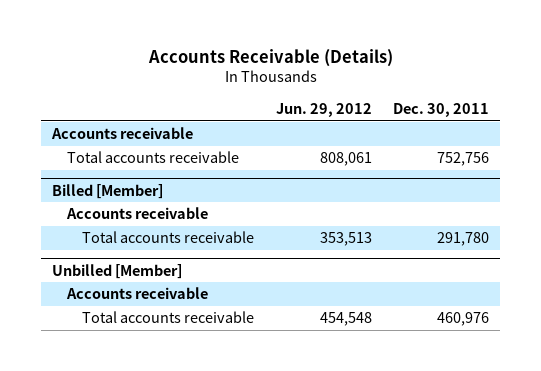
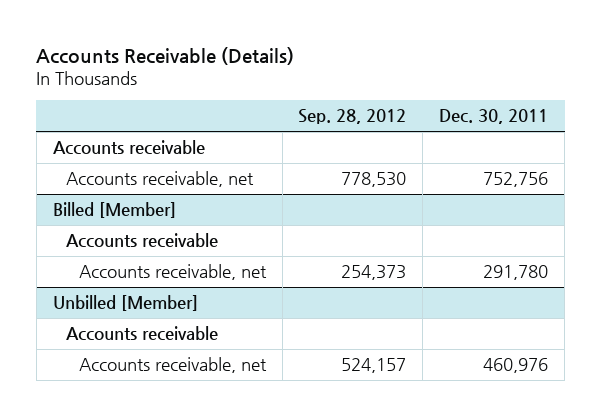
[275,102,372,117] Jun. 29, 2012 -> none
none -> [298,109,407,125] Sep. 28, 2012
[66,151,239,164] Total accounts receivable -> [65,171,254,188] Accounts receivable, net
[82,231,255,244] Total accounts receivable -> [78,264,267,281] Accounts receivable, net
[82,311,255,324] Total accounts receivable -> [78,357,267,374] Accounts receivable, net

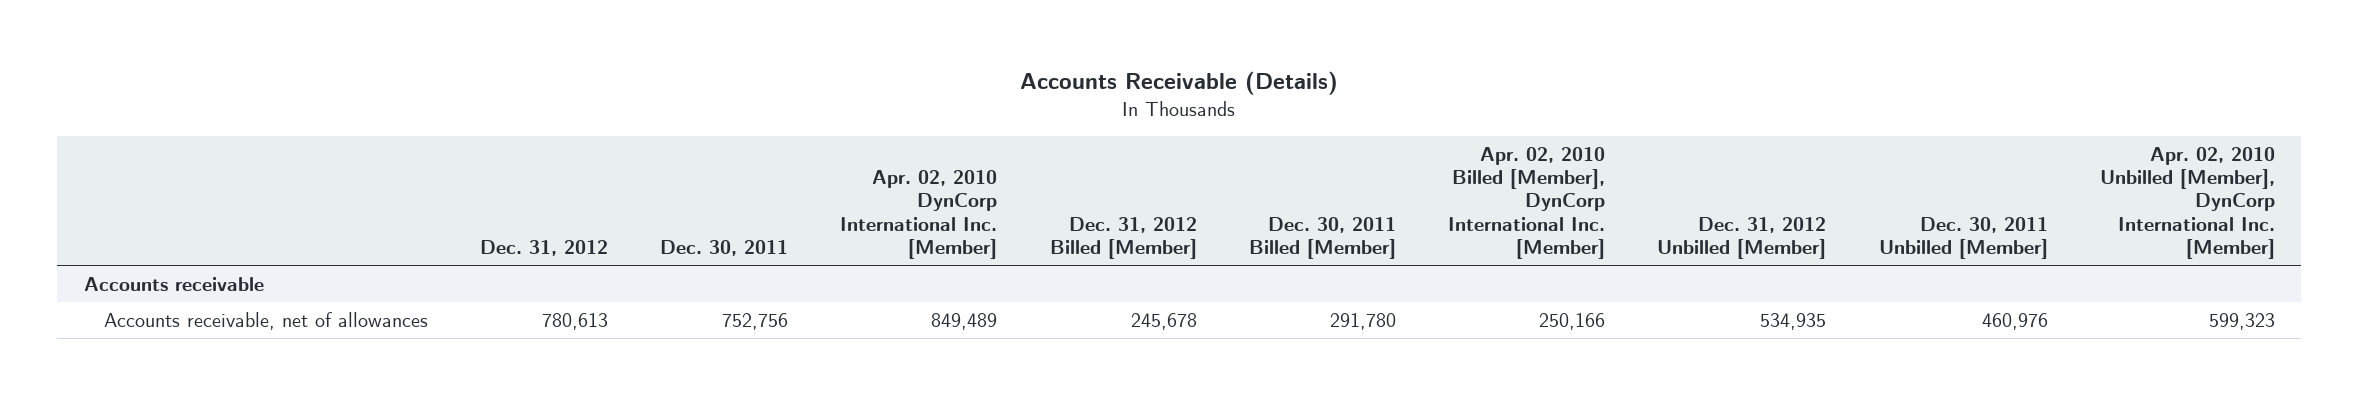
[298,109,407,125] Sep. 28, 2012 -> none
none -> [479,240,608,257] Dec. 31, 2012
none -> [840,170,998,260] Apr. 02, 2010 DynCorp International Inc. [Member]
none -> [1049,216,1197,260] Dec. 31, 2012 Billed [Member]
none -> [1248,216,1396,260] Dec. 30, 2011 Billed [Member]
none -> [1448,146,1606,260] Apr. 02, 2010 Billed [Member], DynCorp International Inc. [Member]
none -> [1657,216,1827,260] Dec. 31, 2012 Unbilled [Member]
none -> [1878,216,2048,260] Dec. 30, 2011 Unbilled [Member]
none -> [2099,146,2275,260] Apr. 02, 2010 Unbilled [Member], DynCorp International Inc. [Member]
[52,202,176,219] Billed [Member] -> none
[65,233,218,249] Accounts receivable -> none
[78,264,267,281] Accounts receivable, net -> none
[52,295,198,312] Unbilled [Member] -> none
[65,326,218,342] Accounts receivable -> none
[78,357,267,374] Accounts receivable, net -> none
[65,171,254,188] Accounts receivable, net -> [103,312,428,331] Accounts receivable, net of allowances

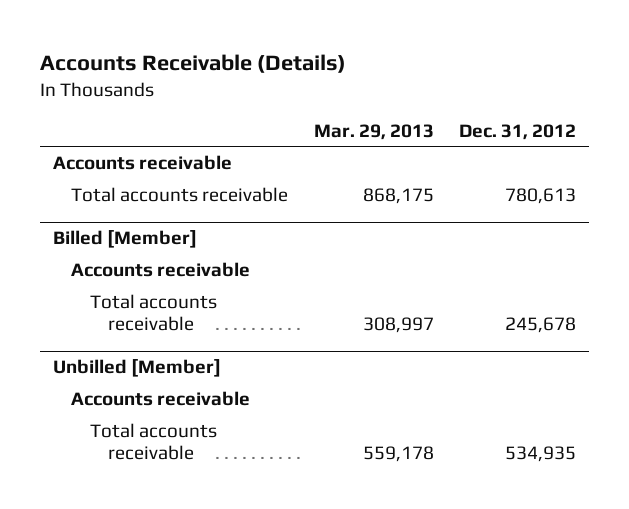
[660,240,789,257] Dec. 30, 2011 -> none
[840,170,998,260] Apr. 02, 2010 DynCorp International Inc. [Member] -> none
[1049,216,1197,260] Dec. 31, 2012 Billed [Member] -> none
[1248,216,1396,260] Dec. 30, 2011 Billed [Member] -> none
[1448,146,1606,260] Apr. 02, 2010 Billed [Member], DynCorp International Inc. [Member] -> none
[1657,216,1827,260] Dec. 31, 2012 Unbilled [Member] -> none
[1878,216,2048,260] Dec. 30, 2011 Unbilled [Member] -> none
[2099,146,2275,260] Apr. 02, 2010 Unbilled [Member], DynCorp International Inc. [Member] -> none
none -> [313,123,434,140] Mar. 29, 2013
[103,312,428,331] Accounts receivable, net of allowances -> [71,187,289,203] Total accounts receivable
none -> [53,230,198,249] Billed [Member]
none -> [71,262,251,278] Accounts receivable
none -> [89,294,217,332] Total accounts receivable
none -> [53,359,222,378] Unbilled [Member]
none -> [71,391,251,407] Accounts receivable
none -> [89,423,217,461] Total accounts receivable

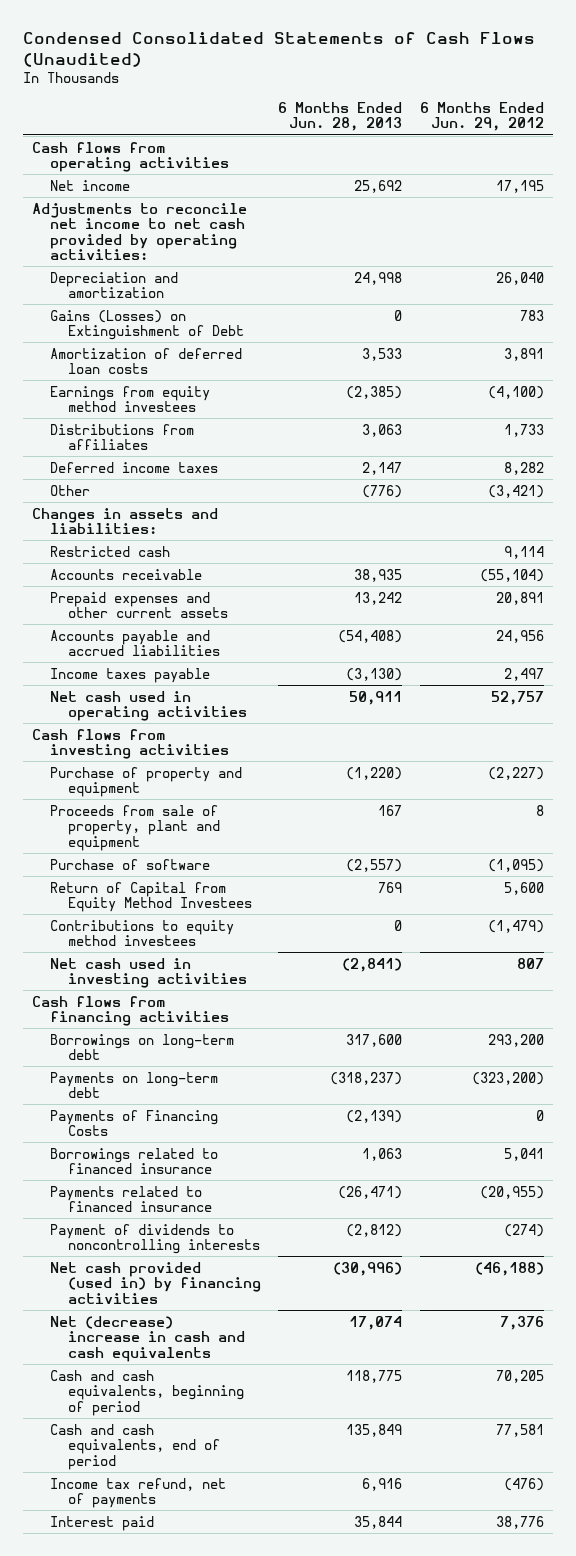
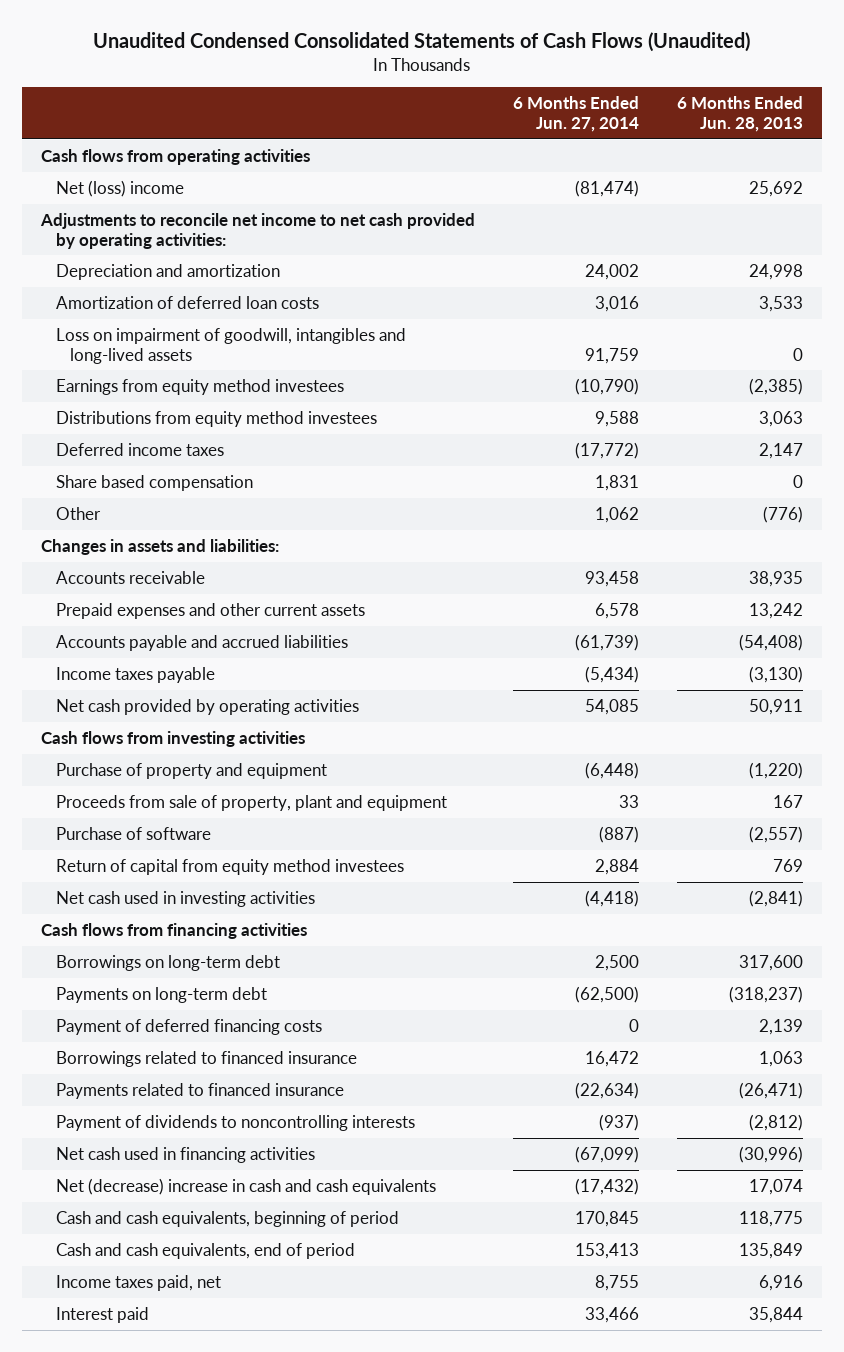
[23,32,536,67] Condensed Consolidated Statements of Cash Flows (Unaudited) -> [93,31,751,52] Unaudited Condensed Consolidated Statements of Cash Flows (Unaudited)
[420,101,545,132] 6 Months Ended Jun. 29, 2012 -> none
none -> [513,96,640,132] 6 Months Ended Jun. 27, 2014
[49,179,130,191] Net income -> [55,179,184,197] Net (loss) income
[49,309,244,341] Gains (Losses) on Extinguishment of Debt -> none
none -> [55,327,406,364] Loss on impairment of goodwill, intangibles and long-lived assets
[49,423,194,451] Distributions from affiliates -> [55,410,377,427] Distributions from equity method investees
none -> [55,474,253,491] Share based compensation
[49,545,170,557] Restricted cash -> none
[49,690,247,722] Net cash used in operating activities -> [55,698,359,715] Net cash provided by operating activities
[49,919,234,947] Contributions to equity method investees -> none
[49,881,252,913] Return of Capital from Equity Method Investees -> [55,858,404,875] Return of capital from equity method investees
[49,1109,218,1137] Payments of Financing Costs -> [55,1018,322,1035] Payment of deferred financing costs
[346,1109,403,1123] (2,139) -> [759,1018,804,1035] 2,139
[49,1261,261,1304] Net cash provided (used in) by financing activities -> [55,1146,315,1163] Net cash used in financing activities
[49,1477,226,1509] Income tax refund, net of payments -> [55,1274,221,1291] Income taxes paid, net

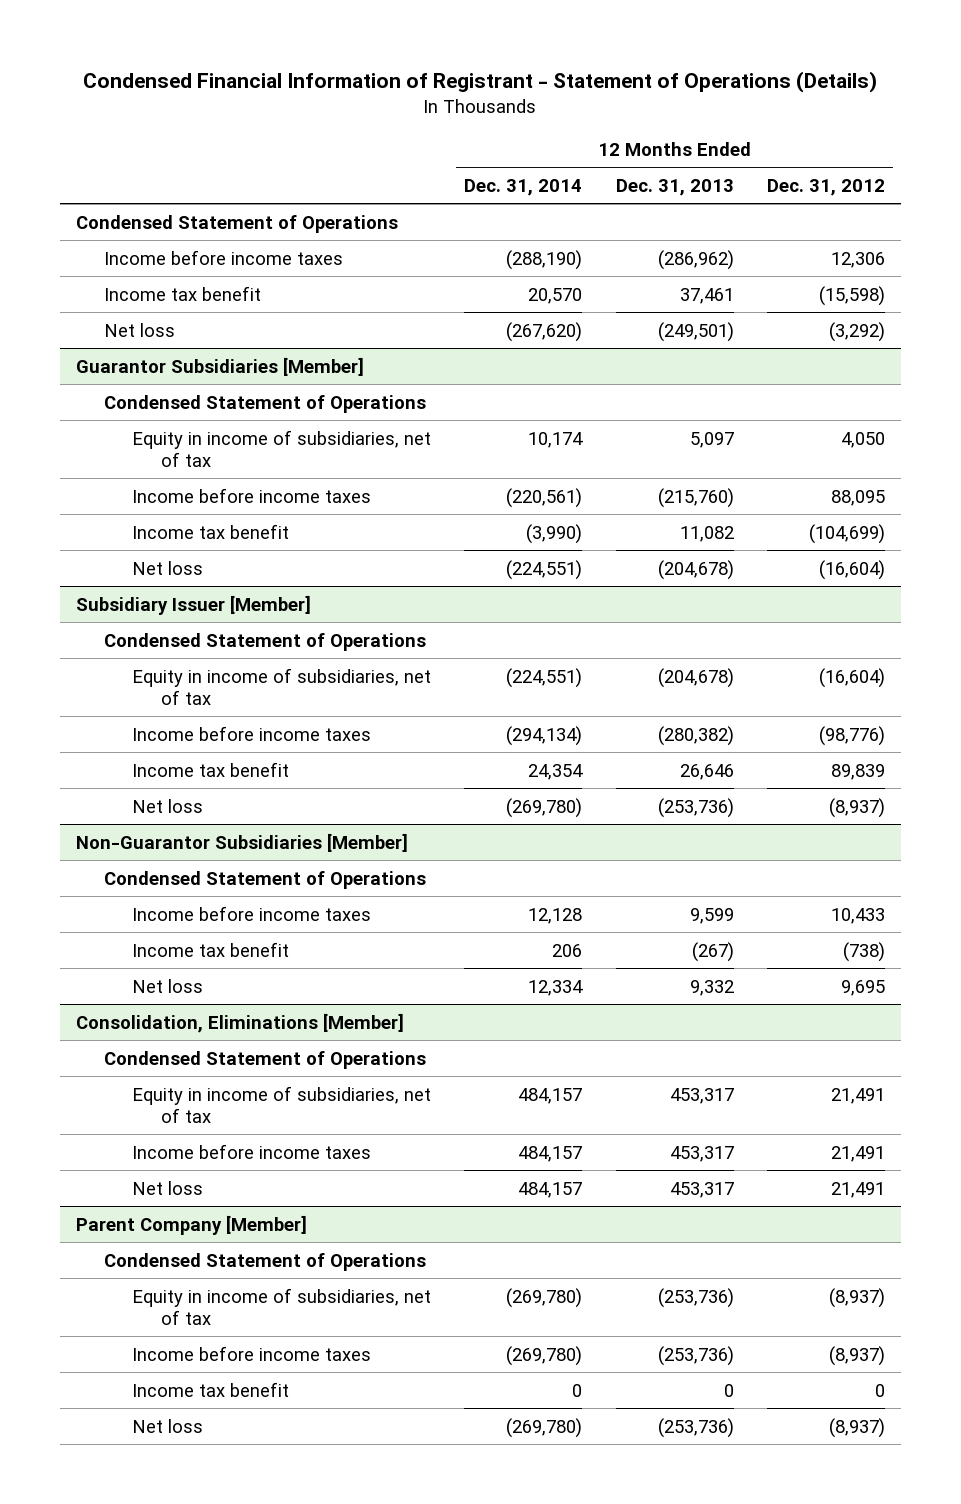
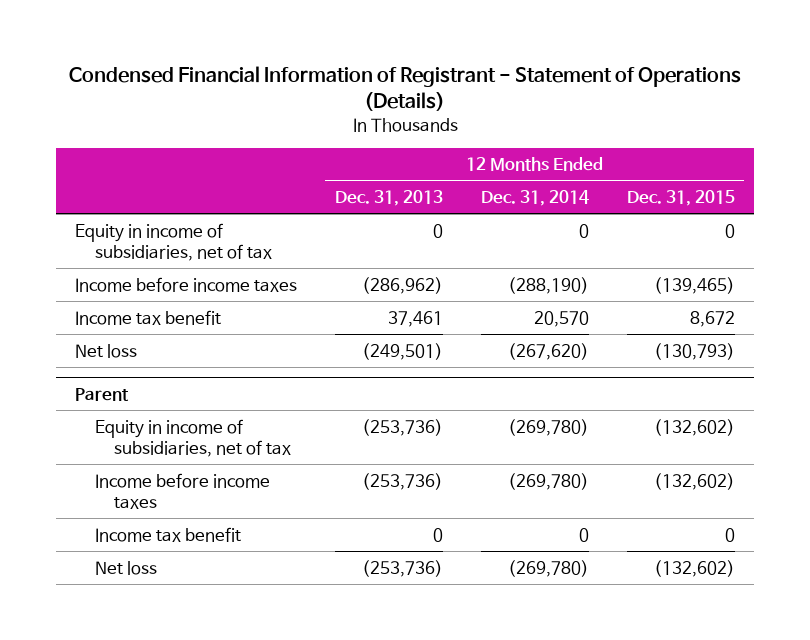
[766,178,885,196] Dec. 31, 2012 -> none
none -> [626,189,735,206] Dec. 31, 2015
[76,214,399,233] Condensed Statement of Operations -> none
none -> [74,222,272,261] Equity in income of subsidiaries, net of tax
[76,356,365,376] Guarantor Subsidiaries [Member] -> none
[104,394,427,413] Condensed Statement of Operations -> none
[132,429,432,467] Equity in income of subsidiaries, net of tax -> none
[132,487,372,503] Income before income taxes -> none
[132,523,290,539] Income tax benefit -> none
[132,560,204,575] Net loss -> none
[76,594,312,615] Subsidiary Issuer [Member] -> none
[104,632,427,651] Condensed Statement of Operations -> none
[132,667,432,705] Equity in income of subsidiaries, net of tax -> none
[132,725,372,741] Income before income taxes -> none
[132,761,290,777] Income tax benefit -> none
[132,798,204,813] Net loss -> none
[76,832,409,852] Non-Guarantor Subsidiaries [Member] -> none
[104,870,427,889] Condensed Statement of Operations -> none
[132,905,372,921] Income before income taxes -> none
[132,941,290,957] Income tax benefit -> none
[132,978,204,993] Net loss -> none
[76,1012,405,1033] Consolidation, Eliminations [Member] -> none
[104,1050,427,1069] Condensed Statement of Operations -> none
[132,1085,432,1123] Equity in income of subsidiaries, net of tax -> none
[132,1143,372,1159] Income before income taxes -> none
[132,1180,204,1195] Net loss -> none
[104,1252,427,1271] Condensed Statement of Operations -> none
[76,1214,308,1235] Parent Company [Member] -> [74,388,129,402] Parent

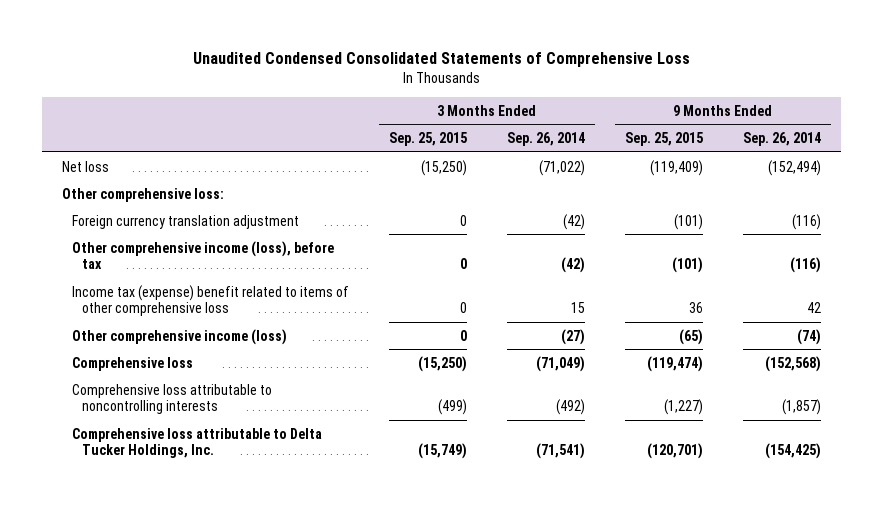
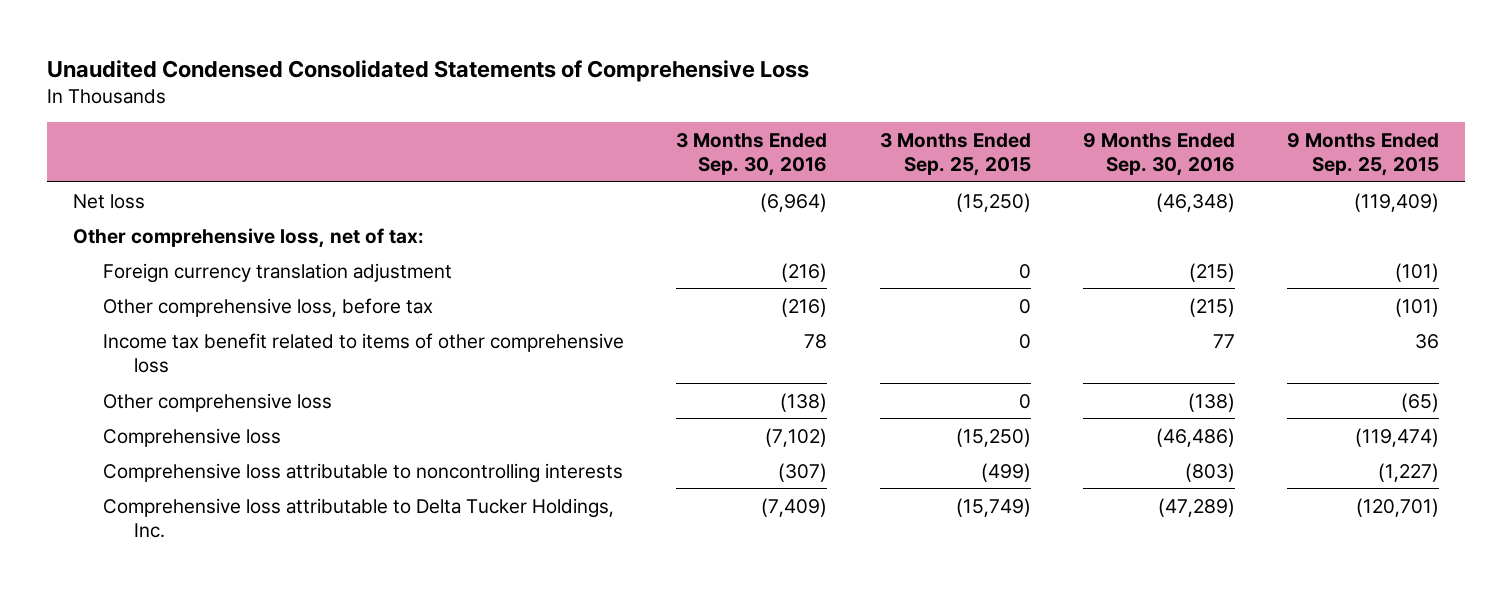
[507,132,586,147] Sep. 26, 2014 -> none
[743,132,822,147] Sep. 26, 2014 -> none
none -> [676,132,828,177] 3 Months Ended Sep. 30, 2016
none -> [1082,132,1235,177] 9 Months Ended Sep. 30, 2016
[62,187,225,202] Other comprehensive loss: -> [72,227,424,248] Other comprehensive loss, net of tax:
[72,240,335,269] Other comprehensive income (loss), before tax -> [103,297,434,317] Other comprehensive loss, before tax
[72,284,350,316] Income tax (expense) benefit related to items of other comprehensive loss -> [103,332,625,373] Income tax benefit related to items of other comprehensive loss
[72,328,288,345] Other comprehensive income (loss) -> [103,392,333,412] Other comprehensive loss

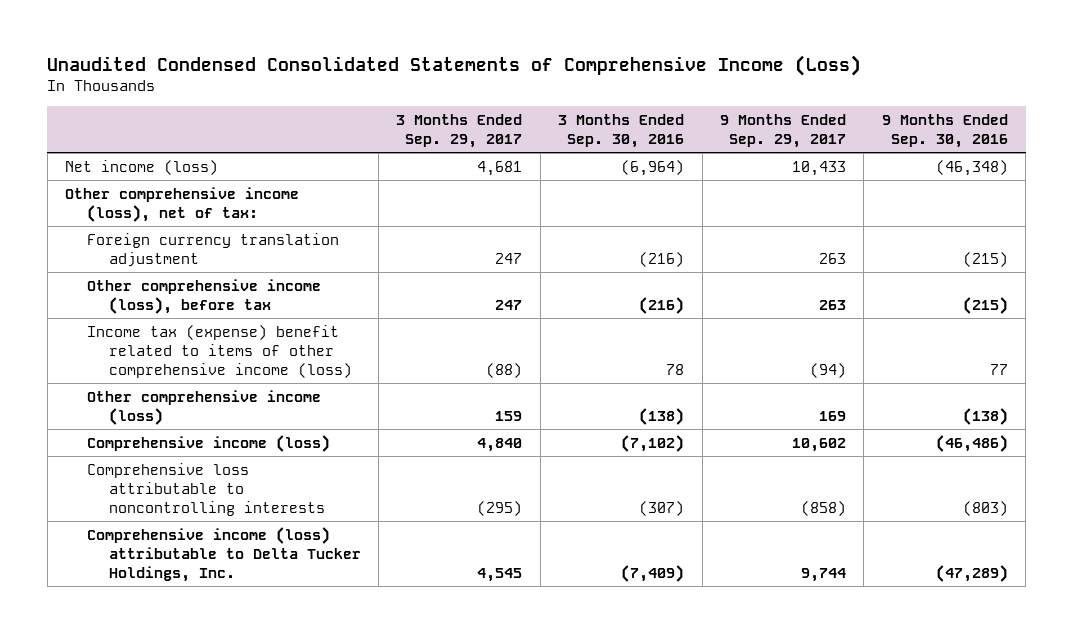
[46,59,809,82] Unaudited Condensed Consolidated Statements of Comprehensive Loss -> [47,54,862,76] Unaudited Condensed Consolidated Statements of Comprehensive Income (Loss)
[879,132,1031,177] 3 Months Ended Sep. 25, 2015 -> none
[1286,132,1439,177] 9 Months Ended Sep. 25, 2015 -> none
none -> [396,113,523,148] 3 Months Ended Sep. 29, 2017
none -> [719,113,846,148] 9 Months Ended Sep. 29, 2017
[72,193,145,209] Net loss -> [65,159,219,175] Net income (loss)
[72,227,424,248] Other comprehensive loss, net of tax: -> [65,186,300,222] Other comprehensive income (loss), net of tax:
[103,297,434,317] Other comprehensive loss, before tax -> [86,278,321,314] Other comprehensive income (loss), before tax
[103,332,625,373] Income tax benefit related to items of other comprehensive loss -> [86,324,352,378] Income tax (expense) benefit related to items of other comprehensive income (loss)
[103,392,333,412] Other comprehensive loss -> [86,389,321,425] Other comprehensive income (loss)
[103,427,282,447] Comprehensive loss -> [86,434,330,452] Comprehensive income (loss)
[103,497,615,538] Comprehensive loss attributable to Delta Tucker Holdings, Inc. -> [86,526,361,582] Comprehensive income (loss) attributable to Delta Tucker Holdings, Inc.

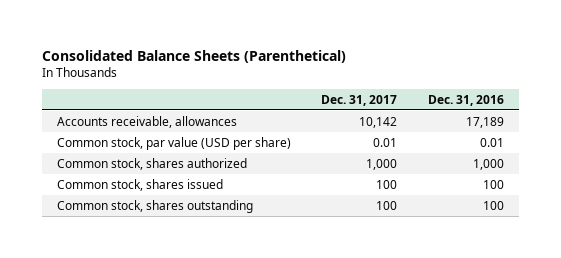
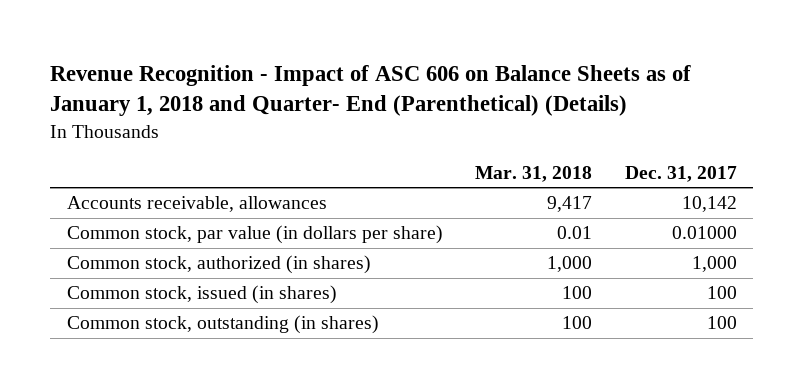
[41,49,346,63] Consolidated Balance Sheets (Parenthetical) -> [50,64,692,117] Revenue Recognition - Impact of ASC 606 on Balance Sheets as of January 1, 2018 and Quarter- End (Parenthetical) (Details)
[427,94,504,106] Dec. 31, 2016 -> none
none -> [475,165,593,182] Mar. 31, 2018
[57,136,292,150] Common stock, par value (USD per share) -> [66,225,443,245] Common stock, par value (in dollars per share)
[373,137,398,147] 0.01 -> [672,226,738,240] 0.01000
[57,157,248,170] Common stock, shares authorized -> [66,255,371,275] Common stock, authorized (in shares)
[57,178,224,191] Common stock, shares issued -> [66,285,337,305] Common stock, issued (in shares)
[57,199,254,213] Common stock, shares outstanding -> [66,315,379,335] Common stock, outstanding (in shares)

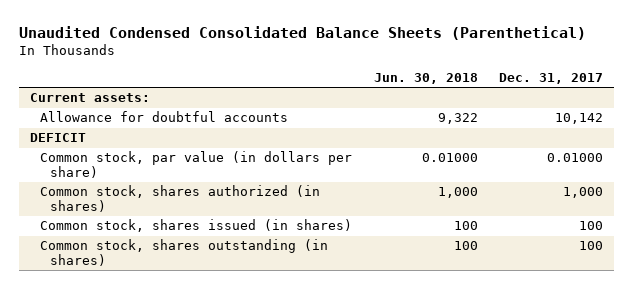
[50,64,692,117] Revenue Recognition - Impact of ASC 606 on Balance Sheets as of January 1, 2018 and Quarter- End (Parenthetical) (Details) -> [18,26,586,41] Unaudited Condensed Consolidated Balance Sheets (Parenthetical)
[475,165,593,182] Mar. 31, 2018 -> none
none -> [373,72,478,84] Jun. 30, 2018
none -> [29,93,150,103] Current assets:
[66,196,327,213] Accounts receivable, allowances -> [39,111,288,123] Allowance for doubtful accounts
none -> [29,133,86,143] DEFICIT
[66,255,371,275] Common stock, authorized (in shares) -> [39,185,320,212] Common stock, shares authorized (in shares)
[66,285,337,305] Common stock, issued (in shares) -> [39,219,352,233] Common stock, shares issued (in shares)
[66,315,379,335] Common stock, outstanding (in shares) -> [39,239,328,266] Common stock, shares outstanding (in shares)

